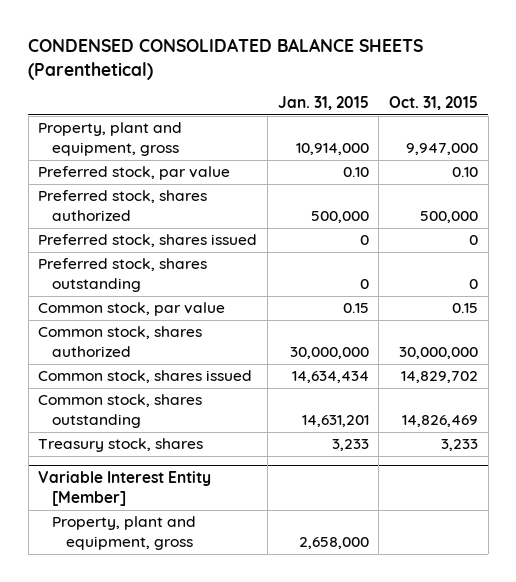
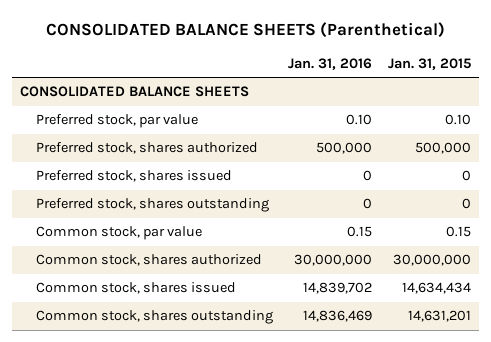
[28,37,424,80] CONDENSED CONSOLIDATED BALANCE SHEETS (Parenthetical) -> [45,21,445,38] CONSOLIDATED BALANCE SHEETS (Parenthetical)
[389,96,479,111] Oct. 31, 2015 -> none
none -> [288,57,373,70] Jan. 31, 2016
[38,122,183,157] Property, plant and equipment, gross -> none
none -> [19,86,249,98] CONSOLIDATED BALANCE SHEETS
[38,438,204,453] Treasury stock, shares -> none
[38,471,212,507] Variable Interest Entity [Member] -> none
[51,516,196,551] Property, plant and equipment, gross -> none

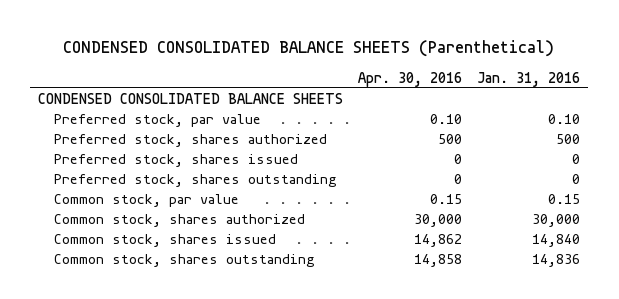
[45,21,445,38] CONSOLIDATED BALANCE SHEETS (Parenthetical) -> [63,39,555,57] CONDENSED CONSOLIDATED BALANCE SHEETS (Parenthetical)
[388,57,472,70] Jan. 31, 2015 -> none
none -> [358,71,463,87] Apr. 30, 2016
[19,86,249,98] CONSOLIDATED BALANCE SHEETS -> [38,93,344,105] CONDENSED CONSOLIDATED BALANCE SHEETS
[316,142,373,155] 500,000 -> [556,134,581,145] 500
[294,254,373,267] 30,000,000 -> [532,214,581,228] 30,000
[303,282,373,295] 14,839,702 -> [532,234,581,248] 14,840
[303,310,373,323] 14,836,469 -> [532,254,581,268] 14,836

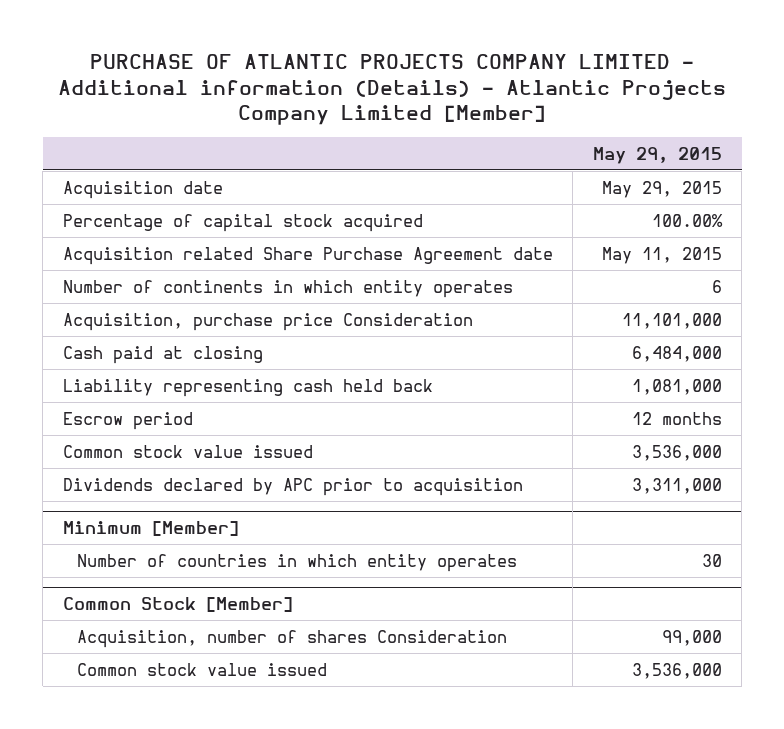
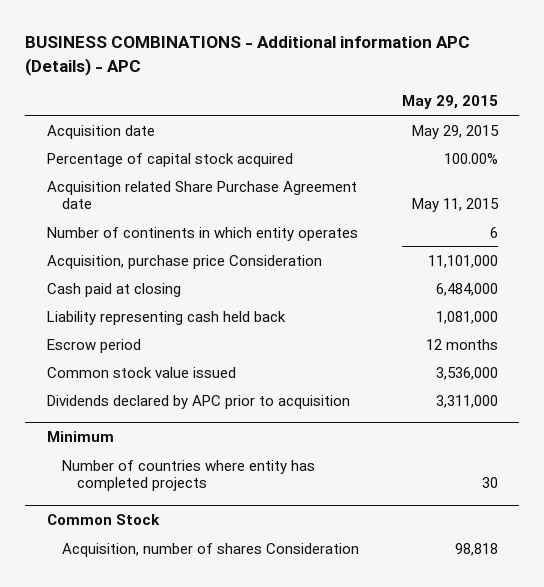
[58,53,727,126] PURCHASE OF ATLANTIC PROJECTS COMPANY LIMITED - Additional information (Details) - Atlantic Projects Company Limited [Member] -> [25,36,471,76] BUSINESS COMBINATIONS - Additional information APC (Details) - APC
[76,662,327,676] Common stock value issued -> none
[62,520,239,536] Minimum [Member] -> [46,431,114,443] Minimum
[76,553,517,572] Number of countries in which entity operates -> [61,459,315,492] Number of countries where entity has completed projects
[62,596,293,612] Common Stock [Member] -> [46,514,160,526] Common Stock
[661,629,722,646] 99,000 -> [454,542,498,556] 98,818

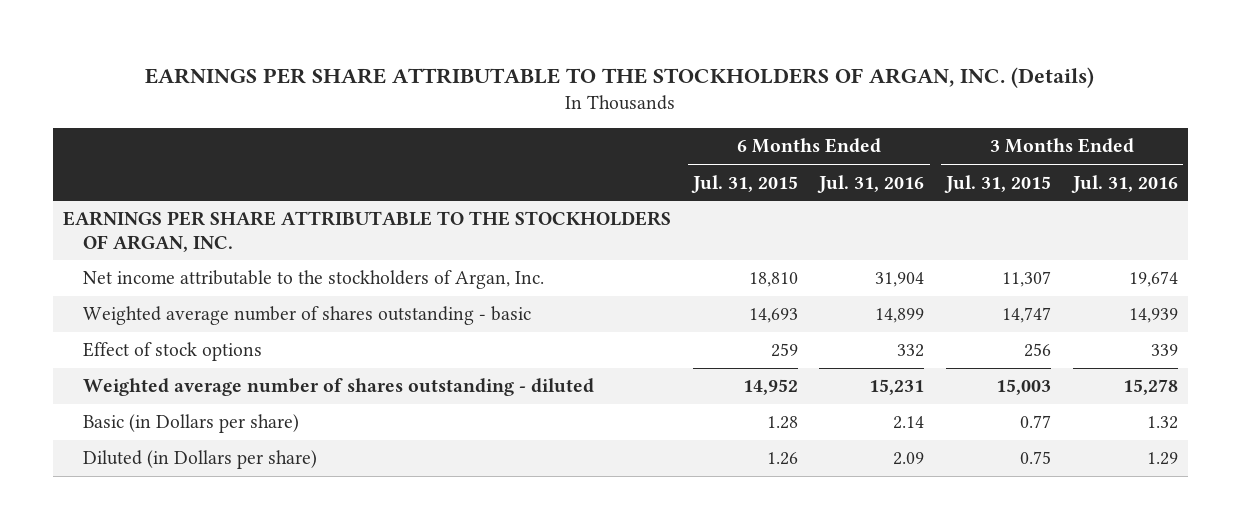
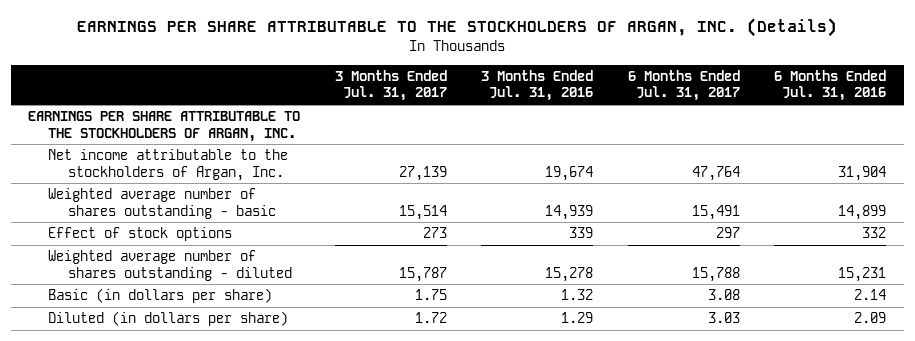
[690,174,798,193] Jul. 31, 2015 -> none
[943,174,1051,193] Jul. 31, 2015 -> none
none -> [334,69,447,102] 3 Months Ended Jul. 31, 2017
none -> [627,69,740,102] 6 Months Ended Jul. 31, 2017
[83,414,300,434] Basic (in Dollars per share) -> [47,288,272,304] Basic (in dollars per share)
[83,450,318,470] Diluted (in Dollars per share) -> [47,311,288,327] Diluted (in dollars per share)

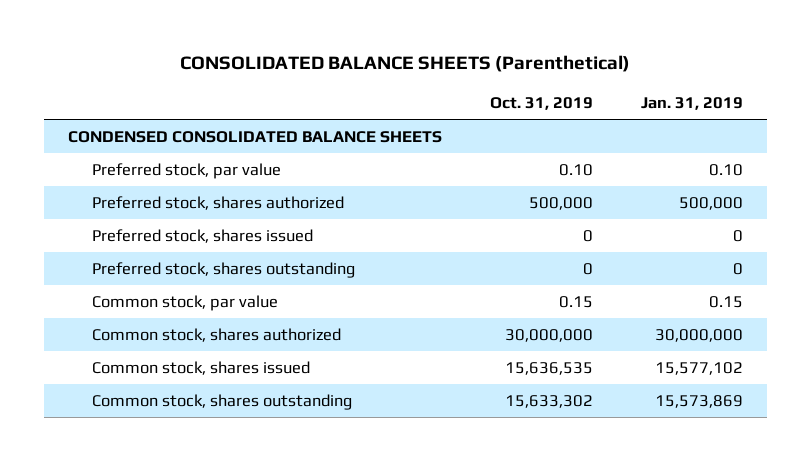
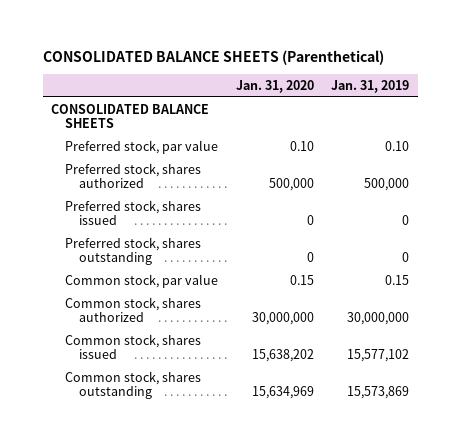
[489,97,593,111] Oct. 31, 2019 -> none
none -> [235,79,314,93] Jan. 31, 2020
[67,131,442,144] CONDENSED CONSOLIDATED BALANCE SHEETS -> [51,103,210,129] CONSOLIDATED BALANCE SHEETS

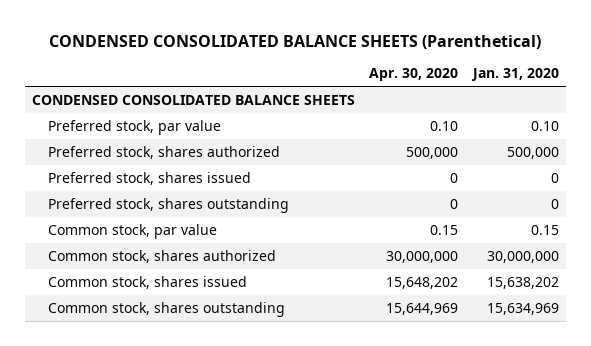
[42,49,384,65] CONSOLIDATED BALANCE SHEETS (Parenthetical) -> [49,34,542,49] CONDENSED CONSOLIDATED BALANCE SHEETS (Parenthetical)
[331,79,410,93] Jan. 31, 2019 -> none
none -> [369,68,459,82] Apr. 30, 2020
[51,103,210,129] CONSOLIDATED BALANCE SHEETS -> [31,94,355,105] CONDENSED CONSOLIDATED BALANCE SHEETS

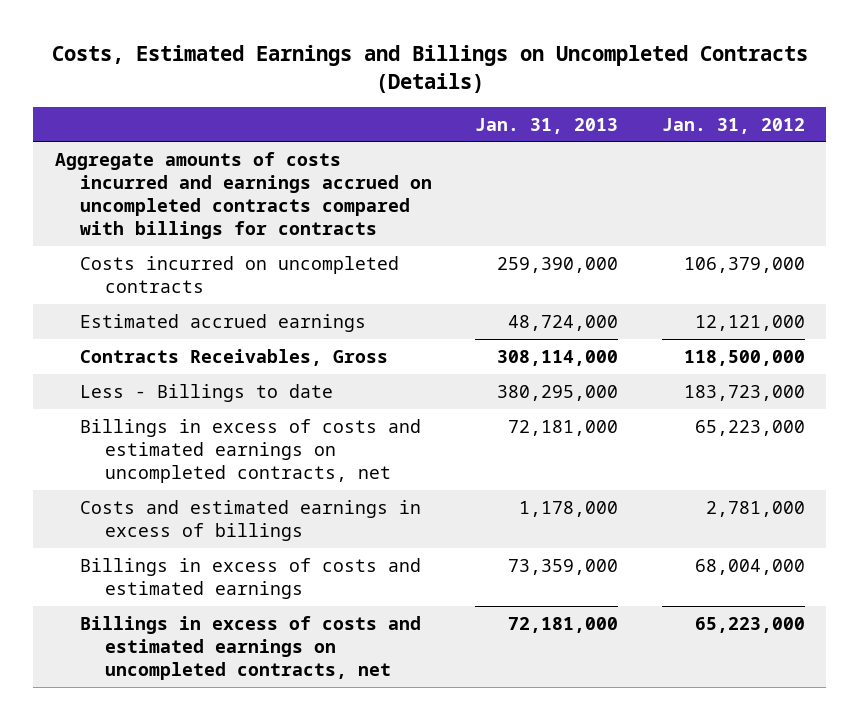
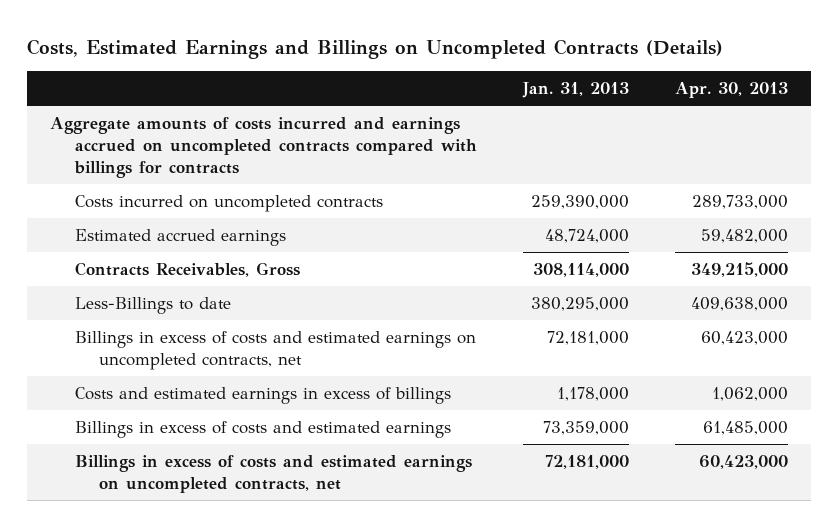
[661,117,805,134] Jan. 31, 2012 -> none
none -> [674,81,788,98] Apr. 30, 2013
[79,383,333,402] Less - Billings to date -> [74,297,231,315] Less-Billings to date

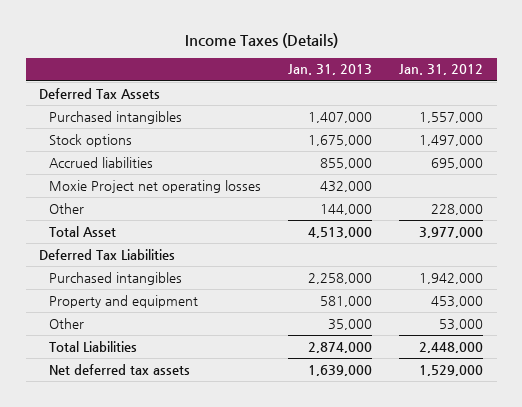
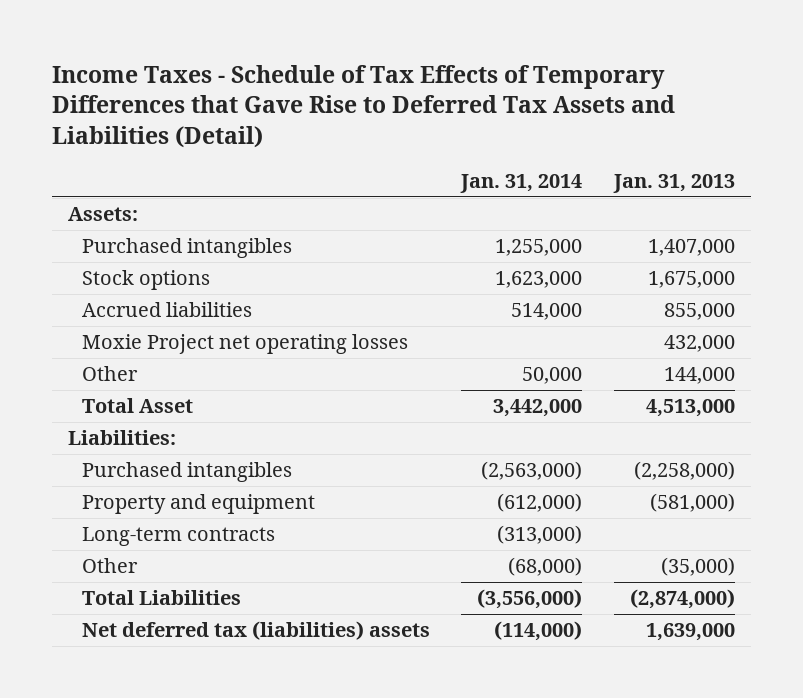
[185,33,339,49] Income Taxes (Details) -> [51,64,675,149] Income Taxes - Schedule of Tax Effects of Temporary Differences that Gave Rise to Deferred Tax Assets and Liabilities (Detail)
[399,64,484,76] Jan. 31, 2012 -> none
none -> [460,173,583,193] Jan. 31, 2014
[39,87,161,99] Deferred Tax Assets -> [67,207,138,222] Assets:
[39,248,176,260] Deferred Tax Liabilities -> [67,430,176,446] Liabilities:
[307,272,372,284] 2,258,000 -> [633,461,735,481] (2,258,000)
[319,295,372,307] 581,000 -> [649,493,735,513] (581,000)
none -> [81,527,275,547] Long-term contracts
[327,318,372,330] 35,000 -> [660,557,735,577] (35,000)
[307,341,372,353] 2,874,000 -> [629,589,735,610] (2,874,000)
[48,363,190,375] Net deferred tax assets -> [81,621,430,641] Net deferred tax (liabilities) assets

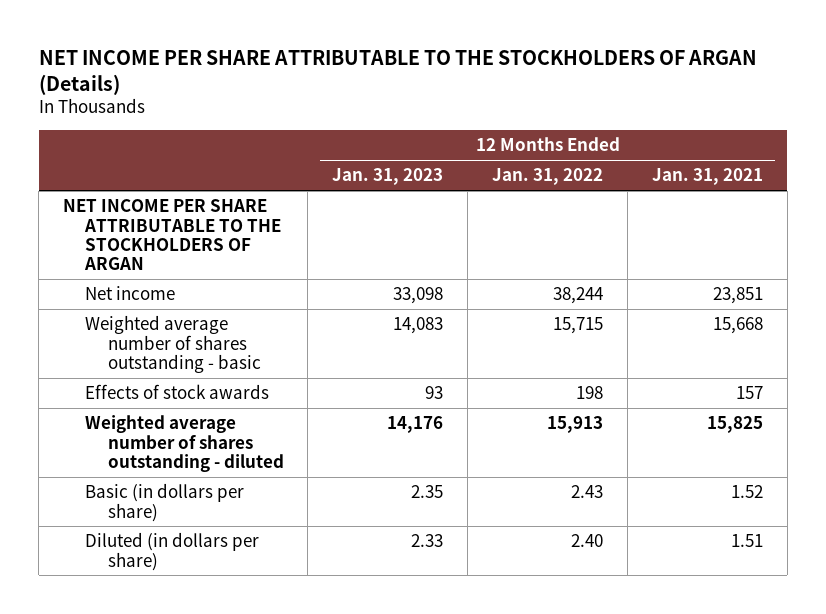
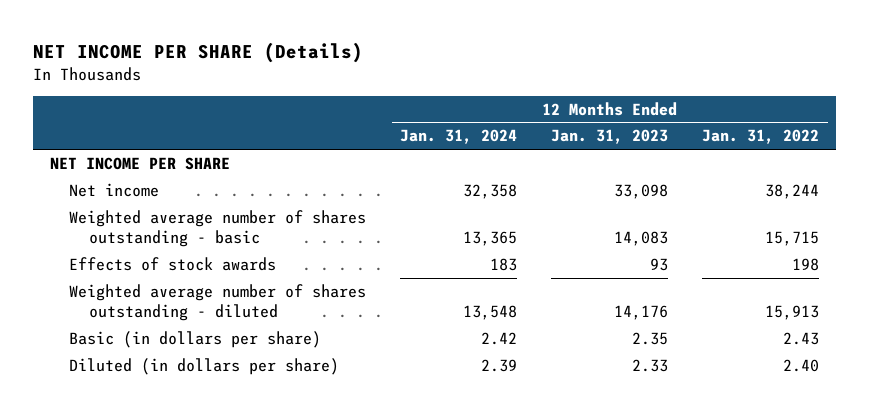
[38,49,757,95] NET INCOME PER SHARE ATTRIBUTABLE TO THE STOCKHOLDERS OF ARGAN (Details) -> [32,41,363,63] NET INCOME PER SHARE (Details)
[651,168,763,186] Jan. 31, 2021 -> none
none -> [400,129,518,145] Jan. 31, 2024
[62,199,282,271] NET INCOME PER SHARE ATTRIBUTABLE TO THE STOCKHOLDERS OF ARGAN -> [49,156,230,170] NET INCOME PER SHARE

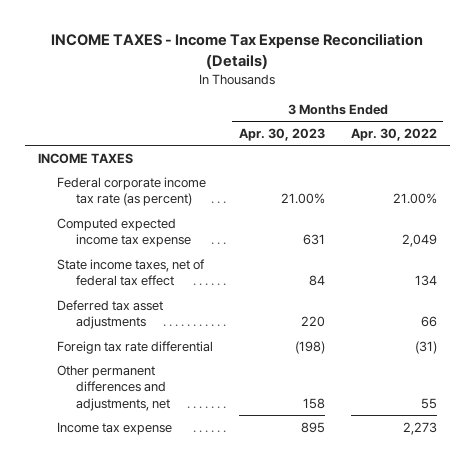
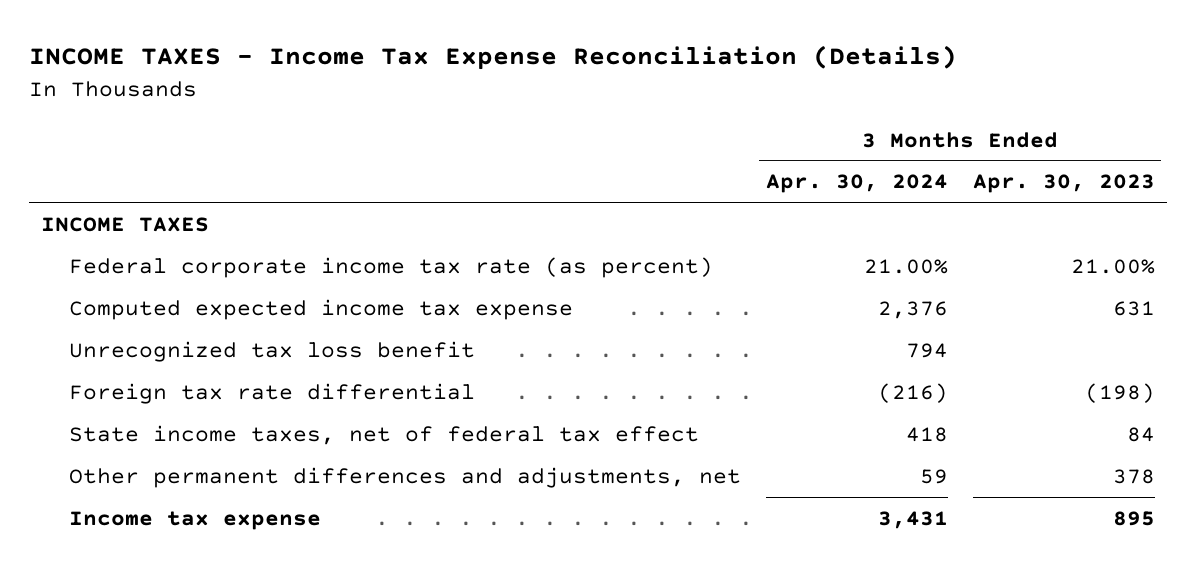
[350,127,437,141] Apr. 30, 2022 -> none
none -> [765,174,948,194] Apr. 30, 2024
[56,299,163,330] Deferred tax asset adjustments -> none
none -> [68,340,475,362] Unrecognized tax loss benefit
[56,258,205,287] State income taxes, net of federal tax effect -> [68,424,699,445] State income taxes, net of federal tax effect
[302,397,325,409] 158 -> [1112,468,1155,484] 378

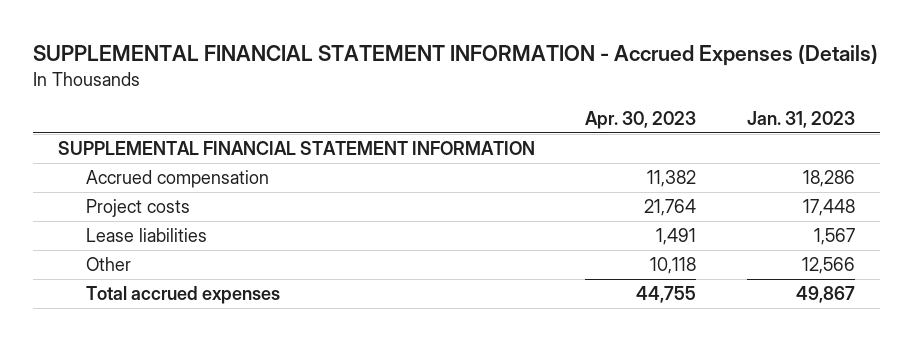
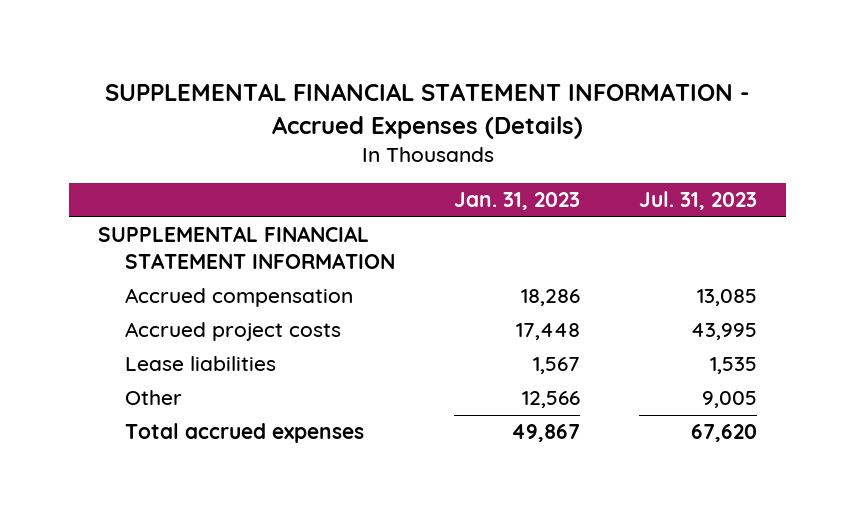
[585,111,697,130] Apr. 30, 2023 -> none
none -> [638,191,757,211] Jul. 31, 2023
[85,199,190,218] Project costs -> [124,322,341,342] Accrued project costs

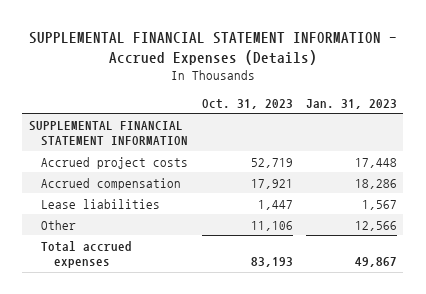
[638,191,757,211] Jul. 31, 2023 -> none
none -> [201,98,293,109] Oct. 31, 2023
[124,288,353,308] Accrued compensation -> [41,177,182,190] Accrued compensation

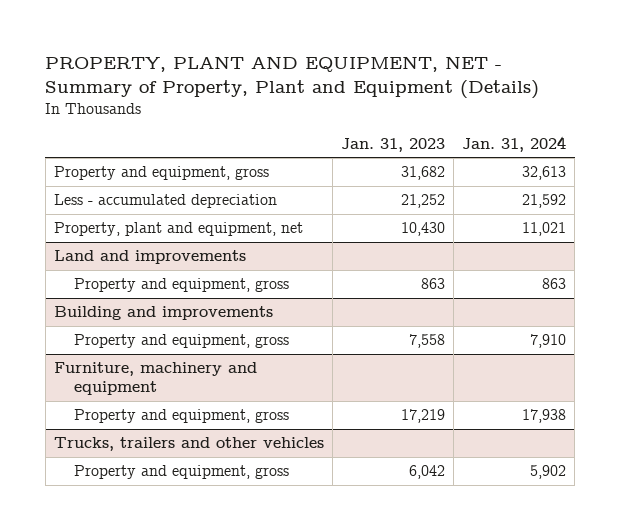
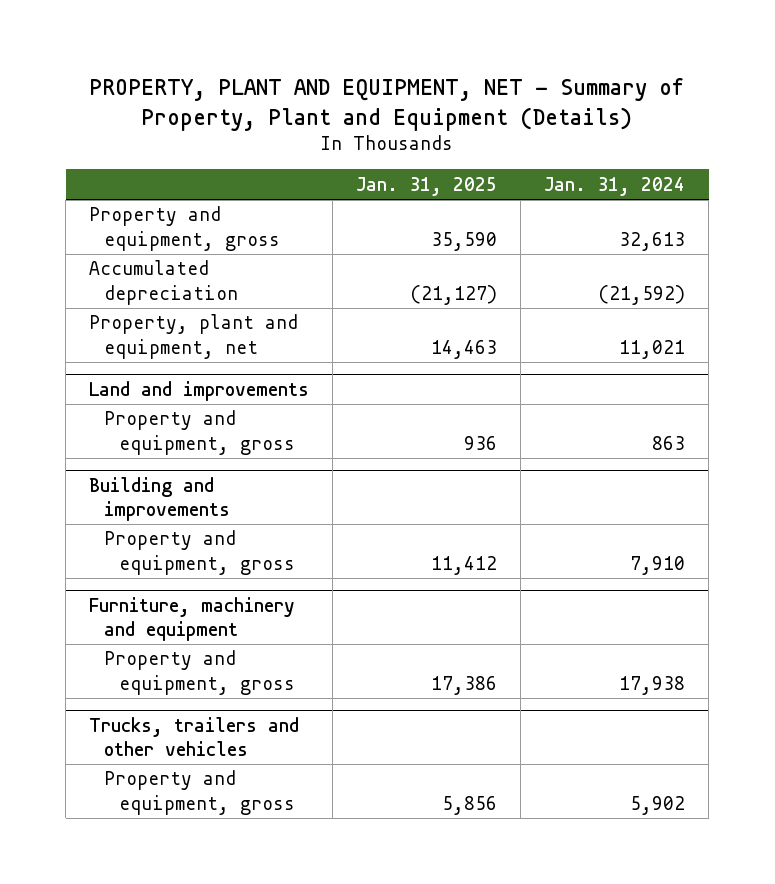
[340,137,445,152] Jan. 31, 2023 -> none
none -> [356,176,498,196] Jan. 31, 2025
[53,194,277,209] Less - accumulated depreciation -> [89,260,239,305] Accumulated depreciation
[521,194,566,209] 21,592 -> [598,284,686,305] (21,592)

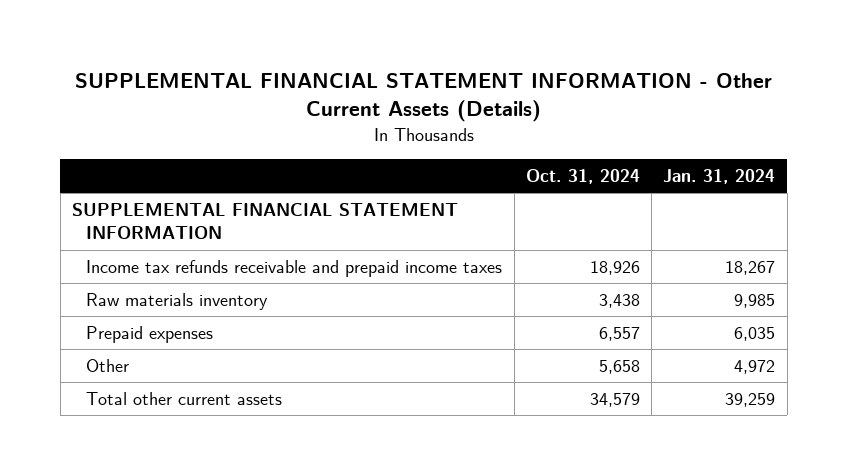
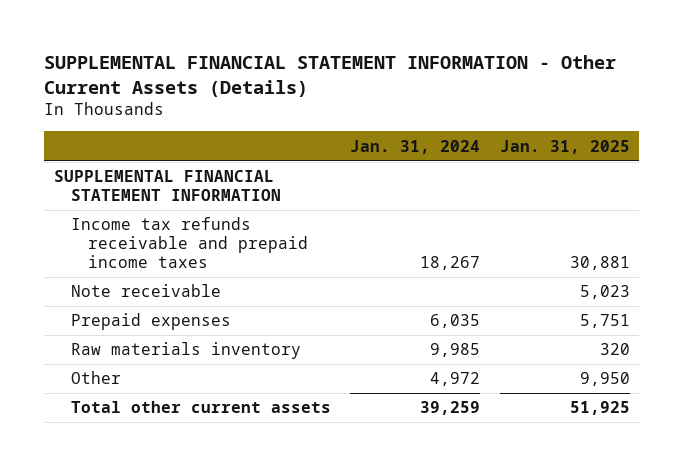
[525,168,640,184] Oct. 31, 2024 -> none
none -> [499,139,630,154] Jan. 31, 2025
none -> [71,284,222,298] Note receivable
[86,293,269,311] Raw materials inventory -> [71,342,302,360] Raw materials inventory

